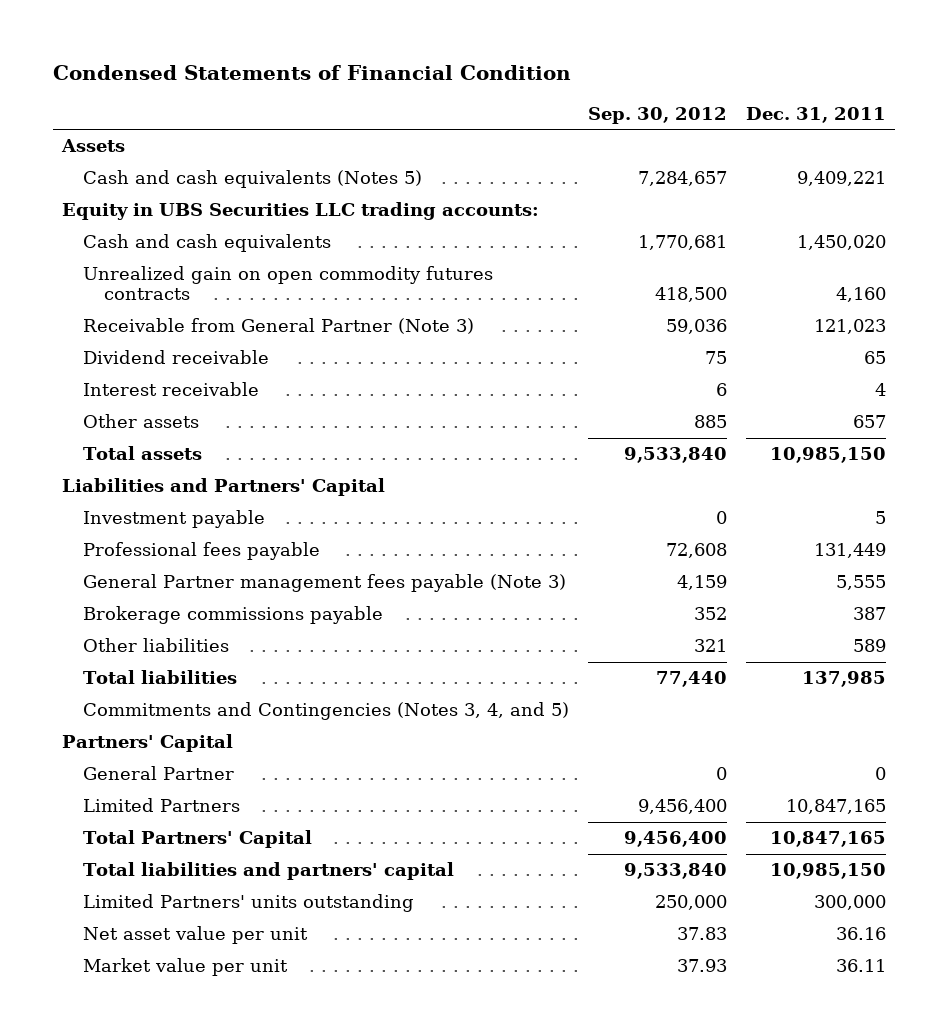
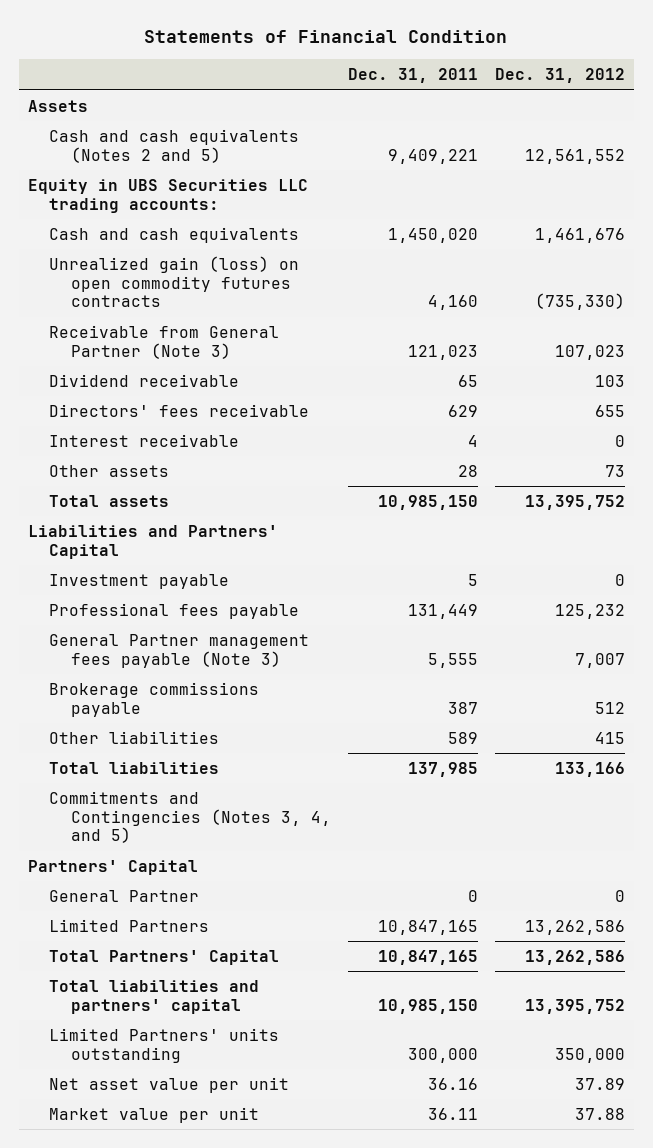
[53,65,572,81] Condensed Statements of Financial Condition -> [144,30,508,44] Statements of Financial Condition
[587,106,727,124] Sep. 30, 2012 -> none
none -> [495,67,626,83] Dec. 31, 2012
[83,170,423,189] Cash and cash equivalents (Notes 5) -> [49,128,300,163] Cash and cash equivalents (Notes 2 and 5)
[83,266,494,301] Unrealized gain on open commodity futures contracts -> [49,255,300,308] Unrealized gain (loss) on open commodity futures contracts
none -> [49,403,310,417] Directors' fees receivable
[852,415,886,429] 657 -> [457,464,478,477] 28

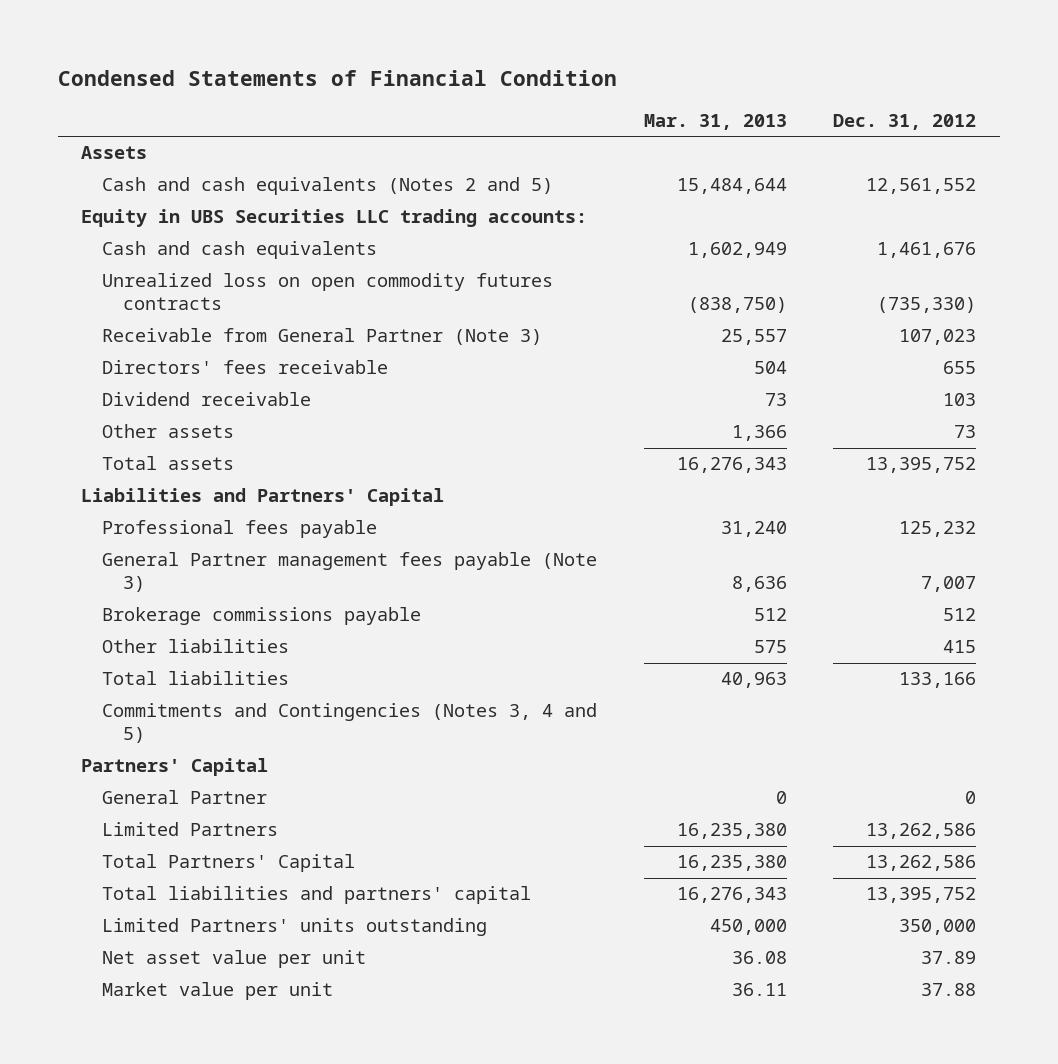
[144,30,508,44] Statements of Financial Condition -> [58,70,618,87] Condensed Statements of Financial Condition
[347,67,478,83] Dec. 31, 2011 -> none
none -> [643,114,787,131] Mar. 31, 2013
[49,255,300,308] Unrealized gain (loss) on open commodity futures contracts -> [102,273,554,311] Unrealized loss on open commodity futures contracts
[49,433,240,447] Interest receivable -> none
[49,373,240,387] Dividend receivable -> [102,392,312,407] Dividend receivable
[49,573,230,589] Investment payable -> none
[49,790,331,844] Commitments and Contingencies (Notes 3, 4, and 5) -> [102,703,598,744] Commitments and Contingencies (Notes 3, 4 and 5)

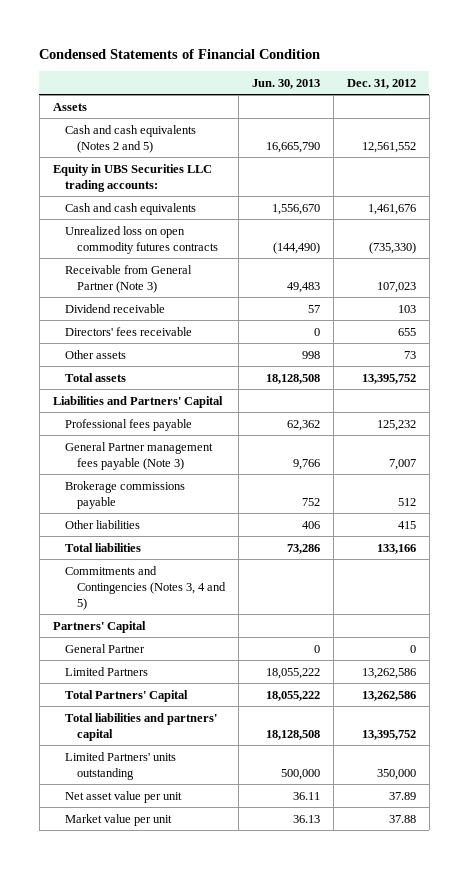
[643,114,787,131] Mar. 31, 2013 -> none
none -> [251,78,320,89] Jun. 30, 2013
[102,360,389,375] Directors' fees receivable -> [64,326,192,336] Directors' fees receivable

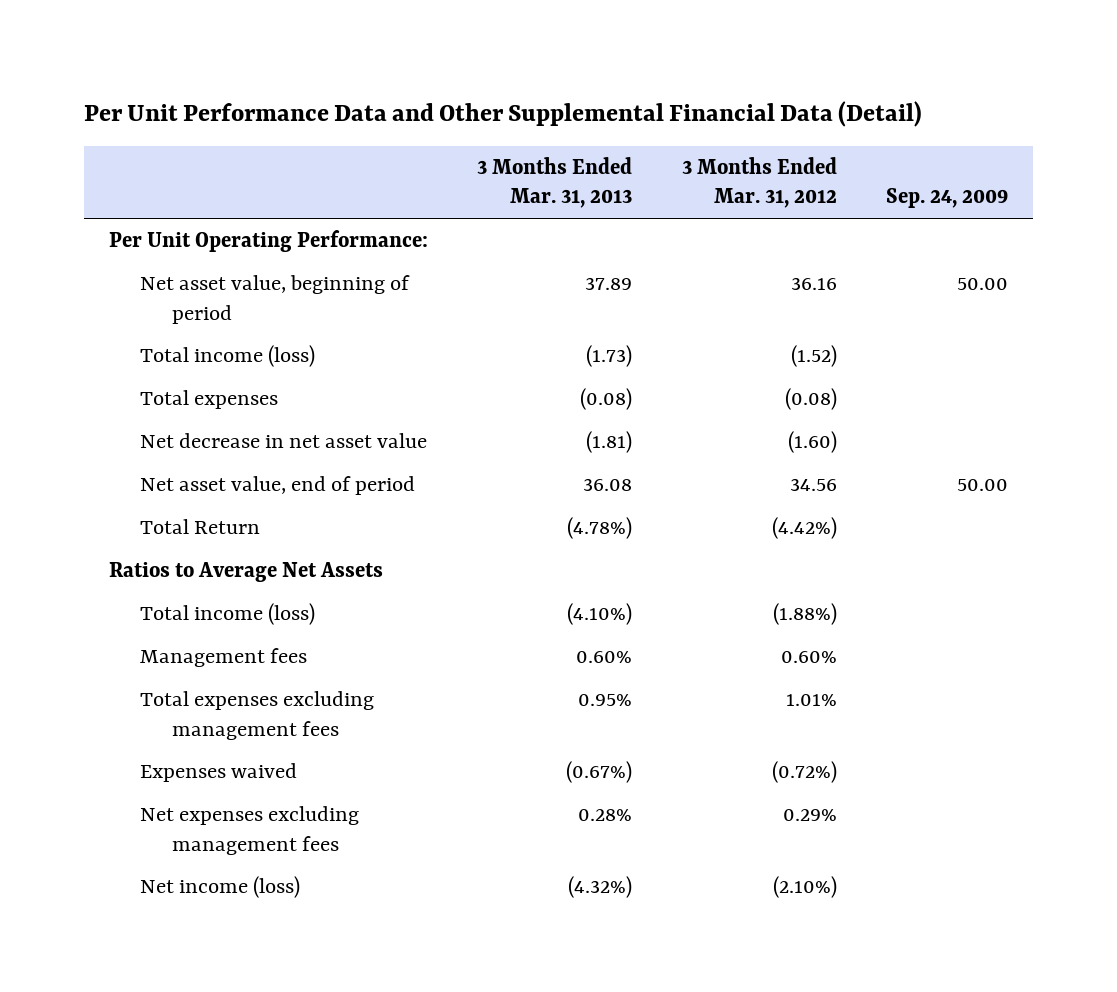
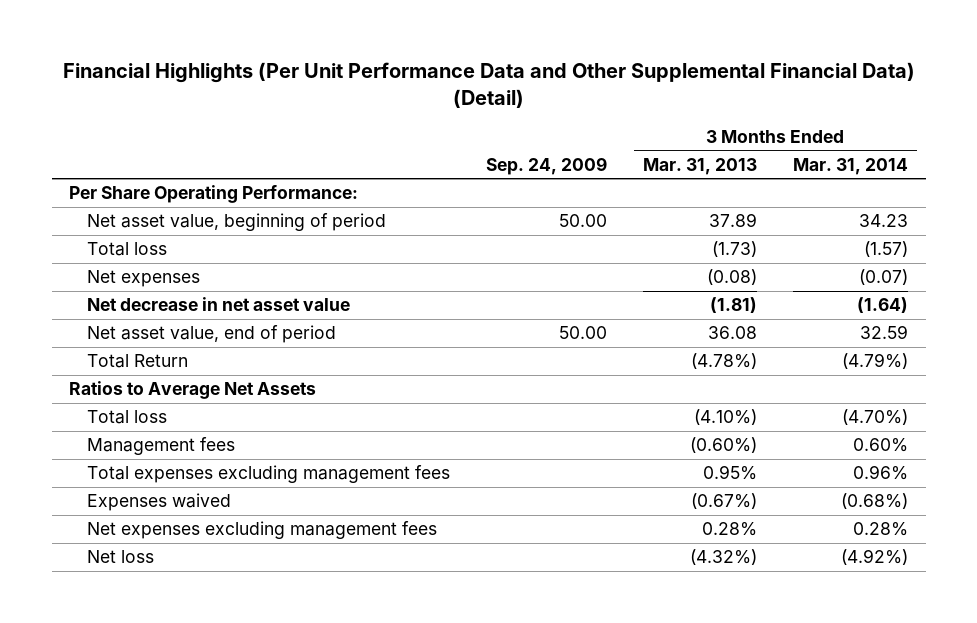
[83,101,922,128] Per Unit Performance Data and Other Supplemental Financial Data (Detail) -> [62,62,915,109] Financial Highlights (Per Unit Performance Data and Other Supplemental Financial Data) (Detail)
[681,157,837,209] 3 Months Ended Mar. 31, 2012 -> none
none -> [792,157,908,175] Mar. 31, 2014
[108,230,428,253] Per Unit Operating Performance: -> [69,185,359,204] Per Share Operating Performance:
[140,345,316,368] Total income (loss) -> [86,242,167,257] Total loss
[140,390,279,410] Total expenses -> [86,270,200,288] Net expenses
[140,603,316,626] Total income (loss) -> [86,410,167,425] Total loss
[576,651,633,664] 0.60% -> [689,437,757,454] (0.60%)
[140,876,301,899] Net income (loss) -> [86,550,154,564] Net loss

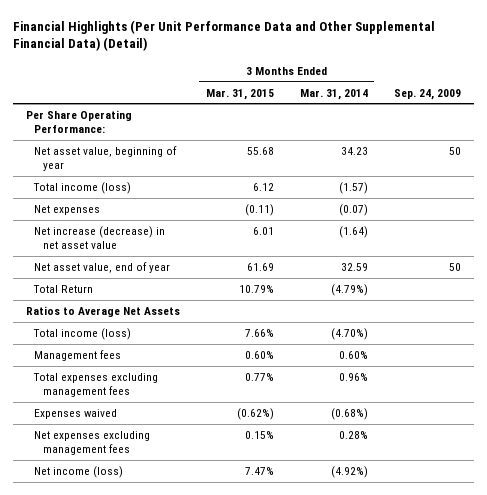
[642,157,757,175] Mar. 31, 2013 -> none
none -> [205,88,274,100] Mar. 31, 2015
[86,213,386,232] Net asset value, beginning of period -> [34,146,178,171] Net asset value, beginning of year
[558,214,607,228] 50.00 -> [448,147,461,156] 50
[86,242,167,257] Total loss -> [33,182,132,195] Total income (loss)
[86,297,350,312] Net decrease in net asset value -> [34,226,166,249] Net increase (decrease) in net asset value
[86,325,336,344] Net asset value, end of period -> [34,262,171,274] Net asset value, end of year
[558,326,607,340] 50.00 -> [448,263,461,272] 50
[86,410,167,425] Total loss -> [33,328,132,341] Total income (loss)
[86,550,154,564] Net loss -> [34,466,124,479] Net income (loss)

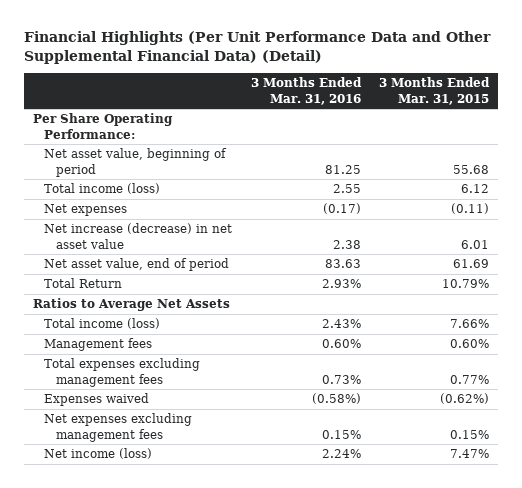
[299,88,368,100] Mar. 31, 2014 -> none
[393,88,461,100] Sep. 24, 2009 -> none
none -> [250,77,362,105] 3 Months Ended Mar. 31, 2016
[34,146,178,171] Net asset value, beginning of year -> [44,148,228,177] Net asset value, beginning of period
[34,262,171,274] Net asset value, end of year -> [44,258,230,272] Net asset value, end of period

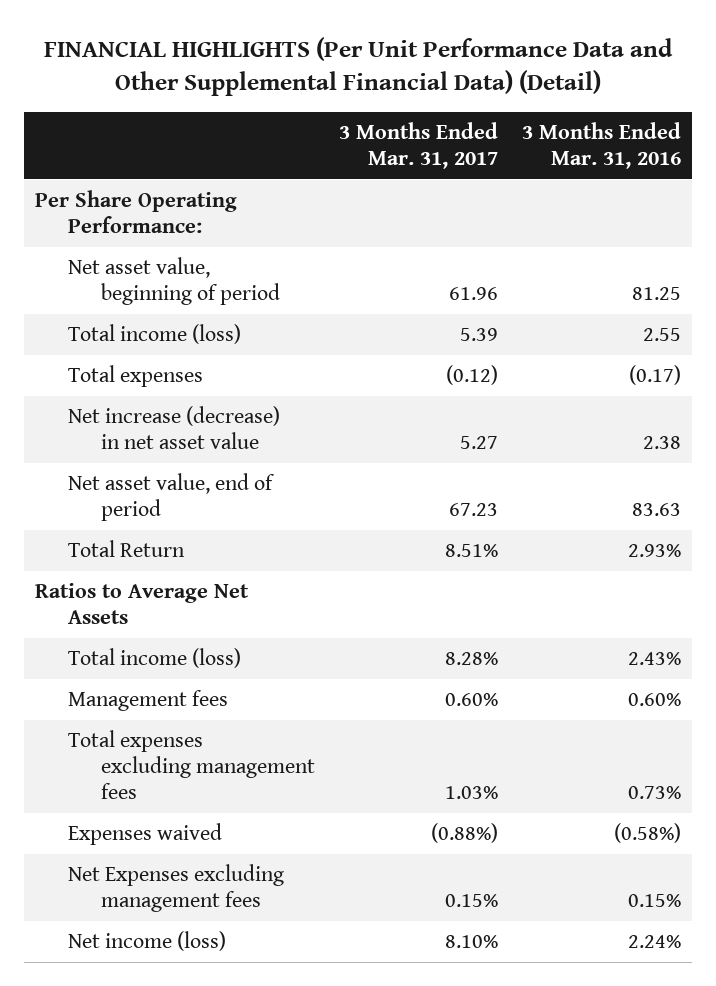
[23,31,491,65] Financial Highlights (Per Unit Performance Data and Other Supplemental Financial Data) (Detail) -> [43,37,673,97] FINANCIAL HIGHLIGHTS (Per Unit Performance Data and Other Supplemental Financial Data) (Detail)
[378,77,490,105] 3 Months Ended Mar. 31, 2015 -> none
none -> [338,122,498,169] 3 Months Ended Mar. 31, 2017
[44,204,128,217] Net expenses -> [68,365,204,388] Total expenses
[44,413,193,442] Net expenses excluding management fees -> [68,864,285,912] Net Expenses excluding management fees

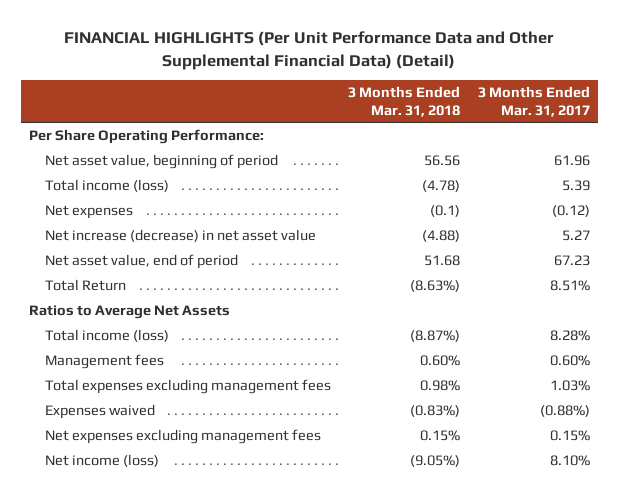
[521,122,681,169] 3 Months Ended Mar. 31, 2016 -> none
none -> [348,86,461,117] 3 Months Ended Mar. 31, 2018
[68,365,204,388] Total expenses -> [44,205,133,220] Net expenses
[68,864,285,912] Net Expenses excluding management fees -> [44,429,321,445] Net expenses excluding management fees

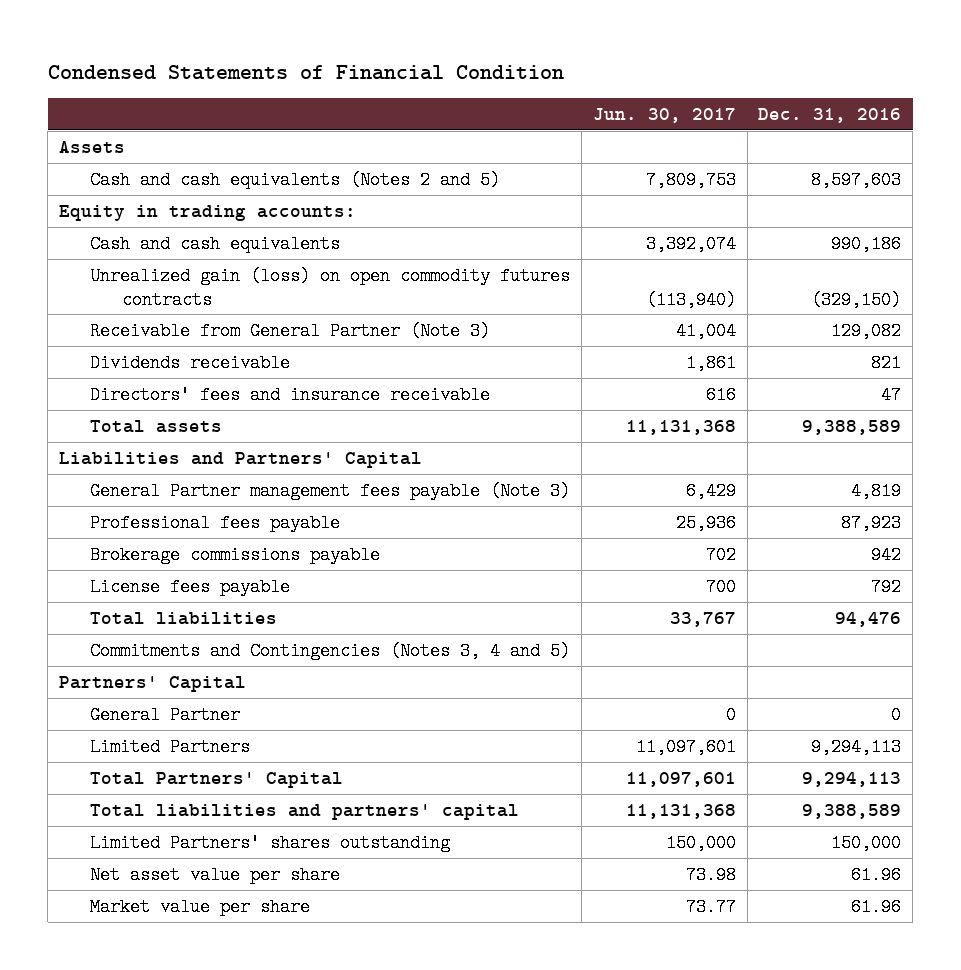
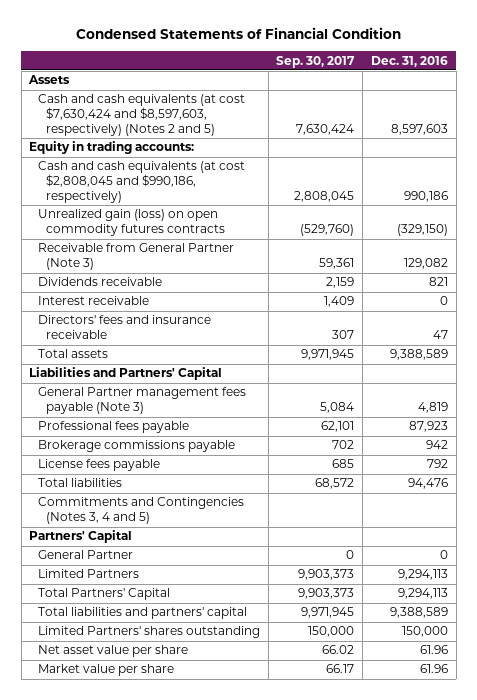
[592,108,736,124] Jun. 30, 2017 -> none
none -> [276,55,356,68] Sep. 30, 2017
[90,170,501,189] Cash and cash equivalents (Notes 2 and 5) -> [37,94,245,137] Cash and cash equivalents (at cost $7,630,424 and $8,597,603, respectively) (Notes 2 and 5)
[90,234,341,253] Cash and cash equivalents -> [37,161,245,204] Cash and cash equivalents (at cost $2,808,045 and $990,186, respectively)
none -> [37,296,149,306] Interest receivable

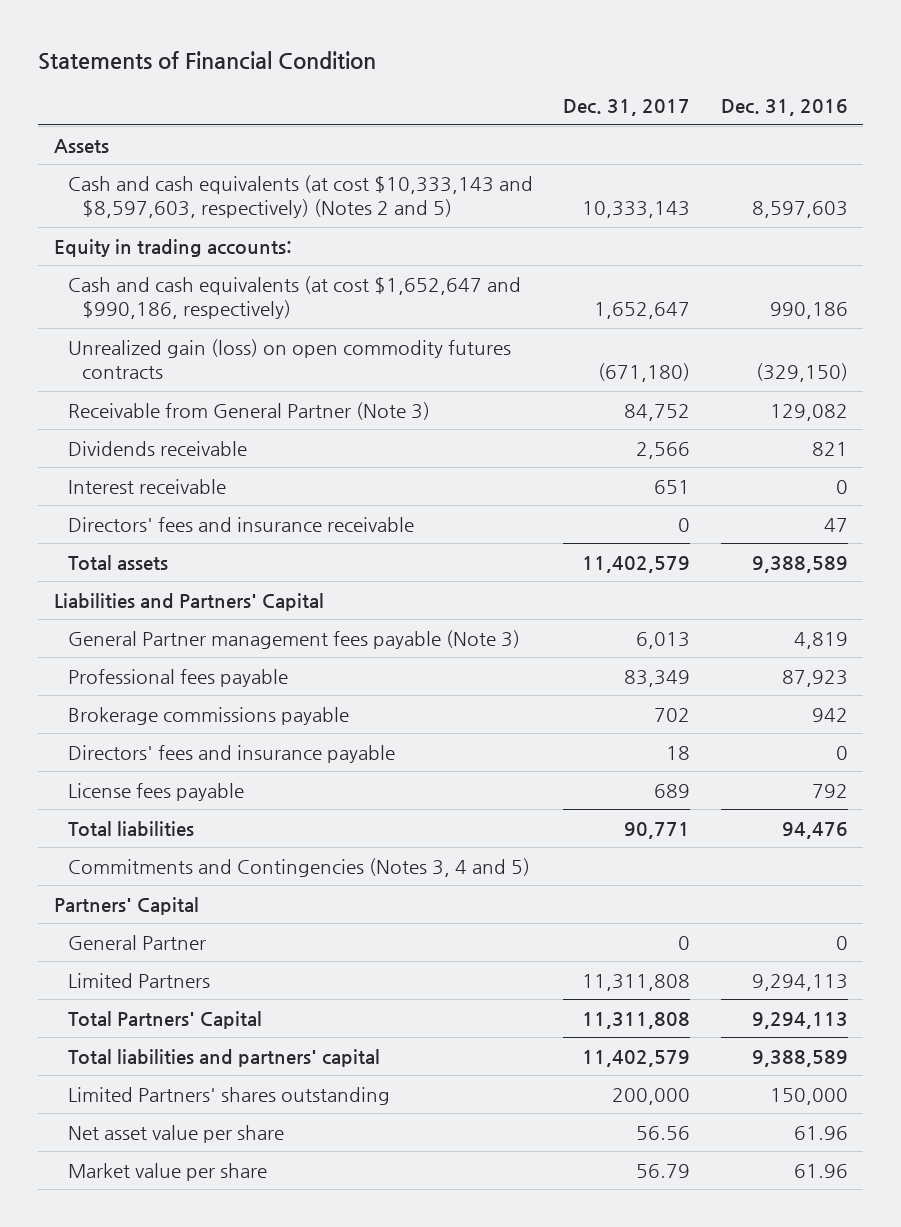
[75,27,401,40] Condensed Statements of Financial Condition -> [38,50,377,70] Statements of Financial Condition
[276,55,356,68] Sep. 30, 2017 -> none
none -> [563,99,691,117] Dec. 31, 2017
[37,94,245,137] Cash and cash equivalents (at cost $7,630,424 and $8,597,603, respectively) (Notes 2 and 5) -> [67,174,533,219] Cash and cash equivalents (at cost $10,333,143 and $8,597,603, respectively) (Notes 2 and 5)
[37,161,245,204] Cash and cash equivalents (at cost $2,808,045 and $990,186, respectively) -> [67,275,521,320] Cash and cash equivalents (at cost $1,652,647 and $990,186, respectively)
none -> [67,744,395,763] Directors' fees and insurance payable

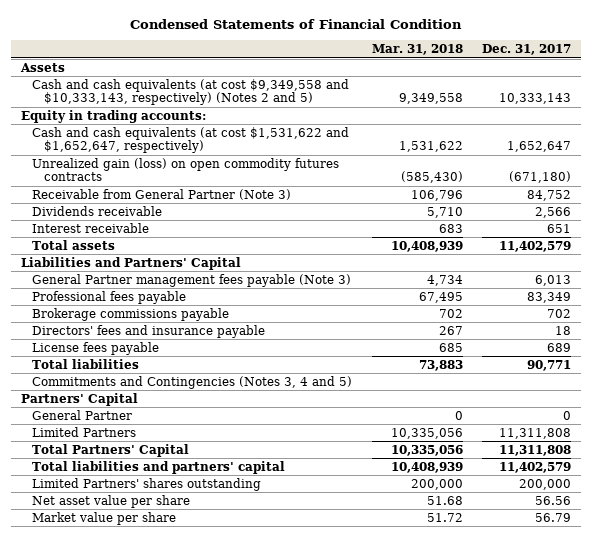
[38,50,377,70] Statements of Financial Condition -> [129,18,462,29] Condensed Statements of Financial Condition
[720,99,848,117] Dec. 31, 2016 -> none
none -> [371,44,463,56] Mar. 31, 2018
[67,174,533,219] Cash and cash equivalents (at cost $10,333,143 and $8,597,603, respectively) (Notes 2 and 5) -> [32,78,350,106] Cash and cash equivalents (at cost $9,349,558 and $10,333,143, respectively) (Notes 2 and 5)
[67,275,521,320] Cash and cash equivalents (at cost $1,652,647 and $990,186, respectively) -> [32,126,350,154] Cash and cash equivalents (at cost $1,531,622 and $1,652,647, respectively)
[67,516,414,532] Directors' fees and insurance receivable -> none

